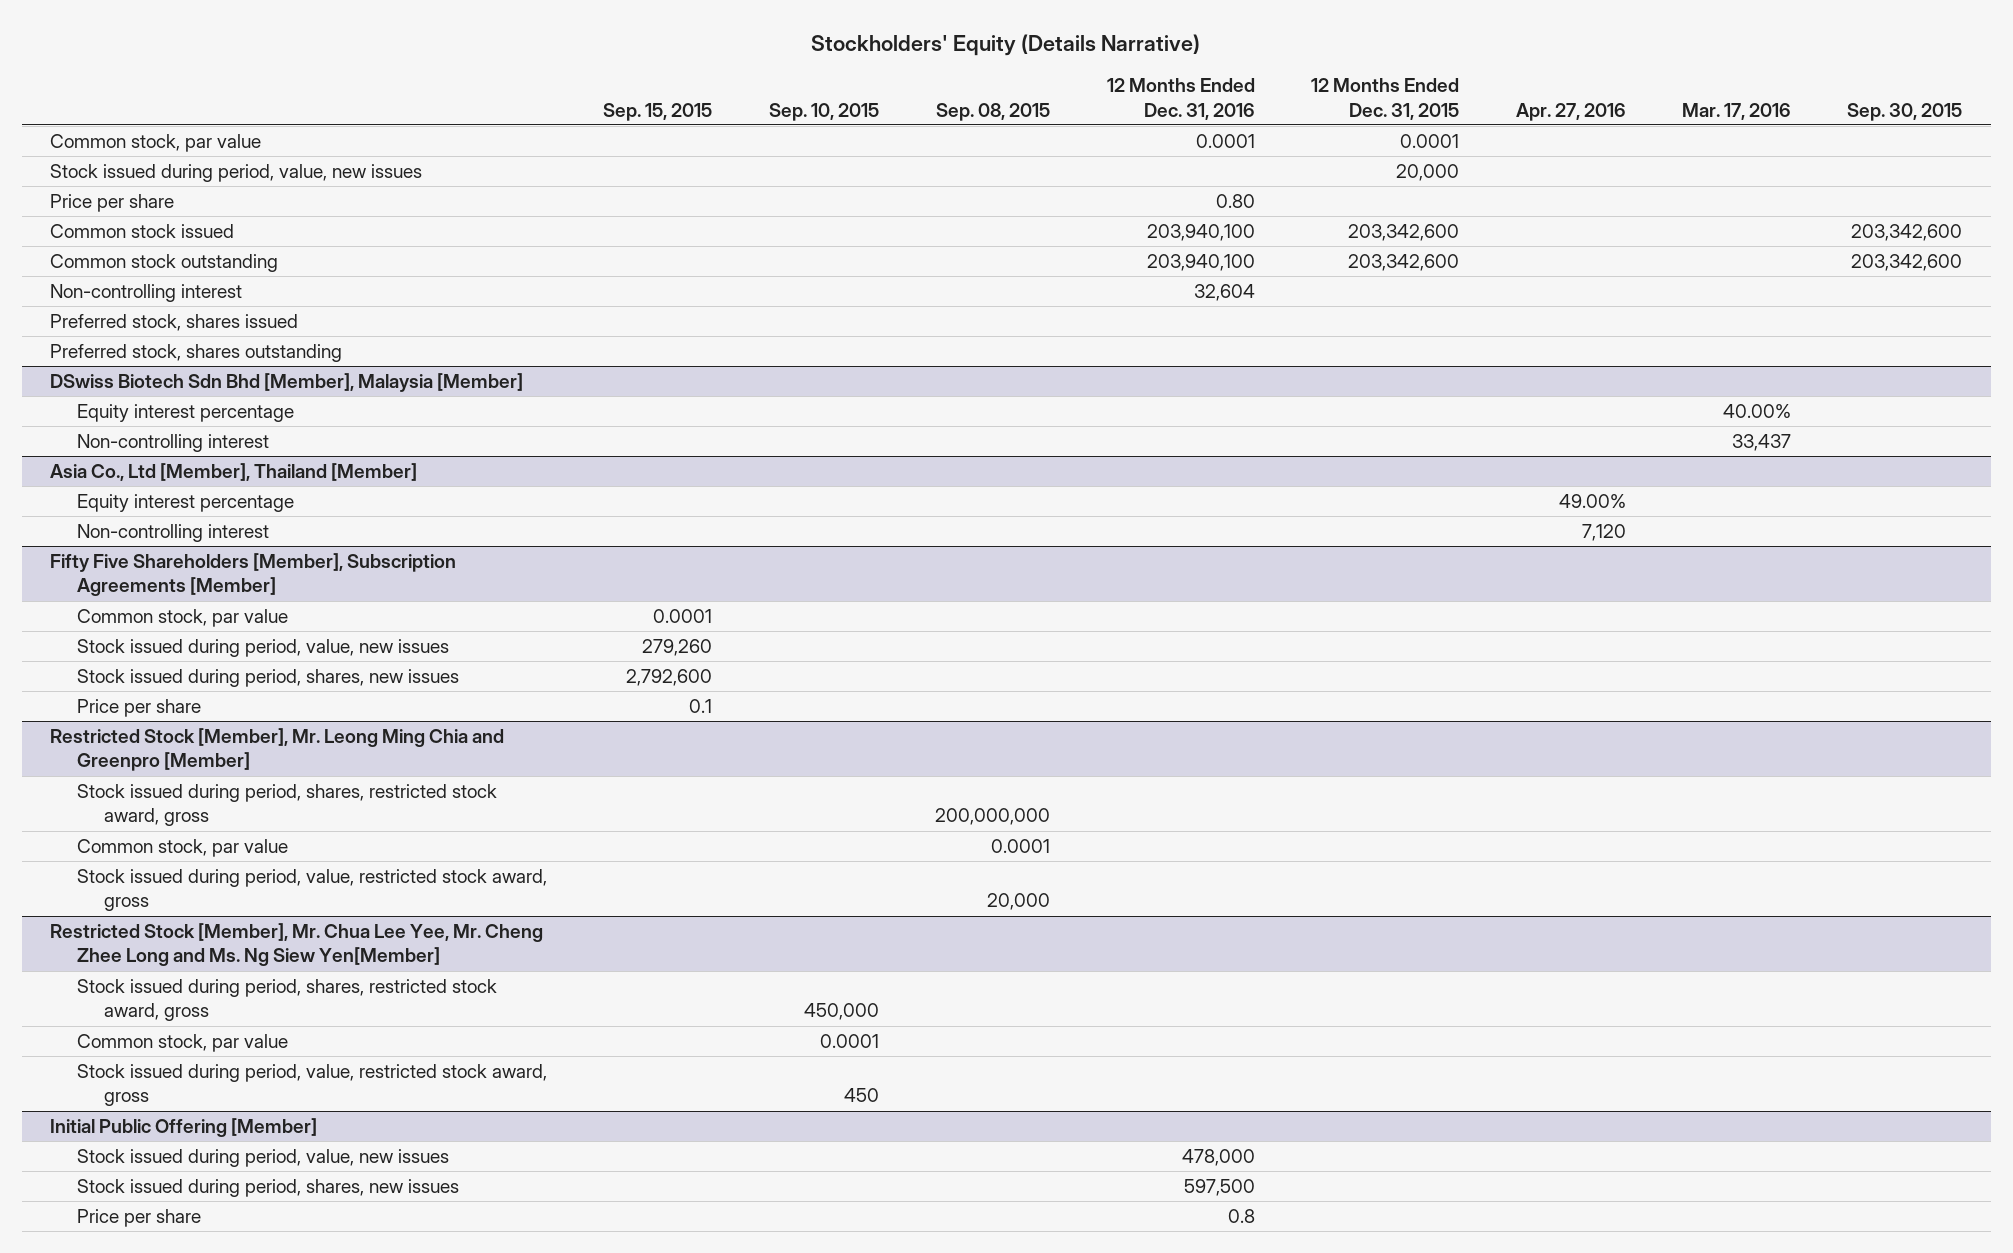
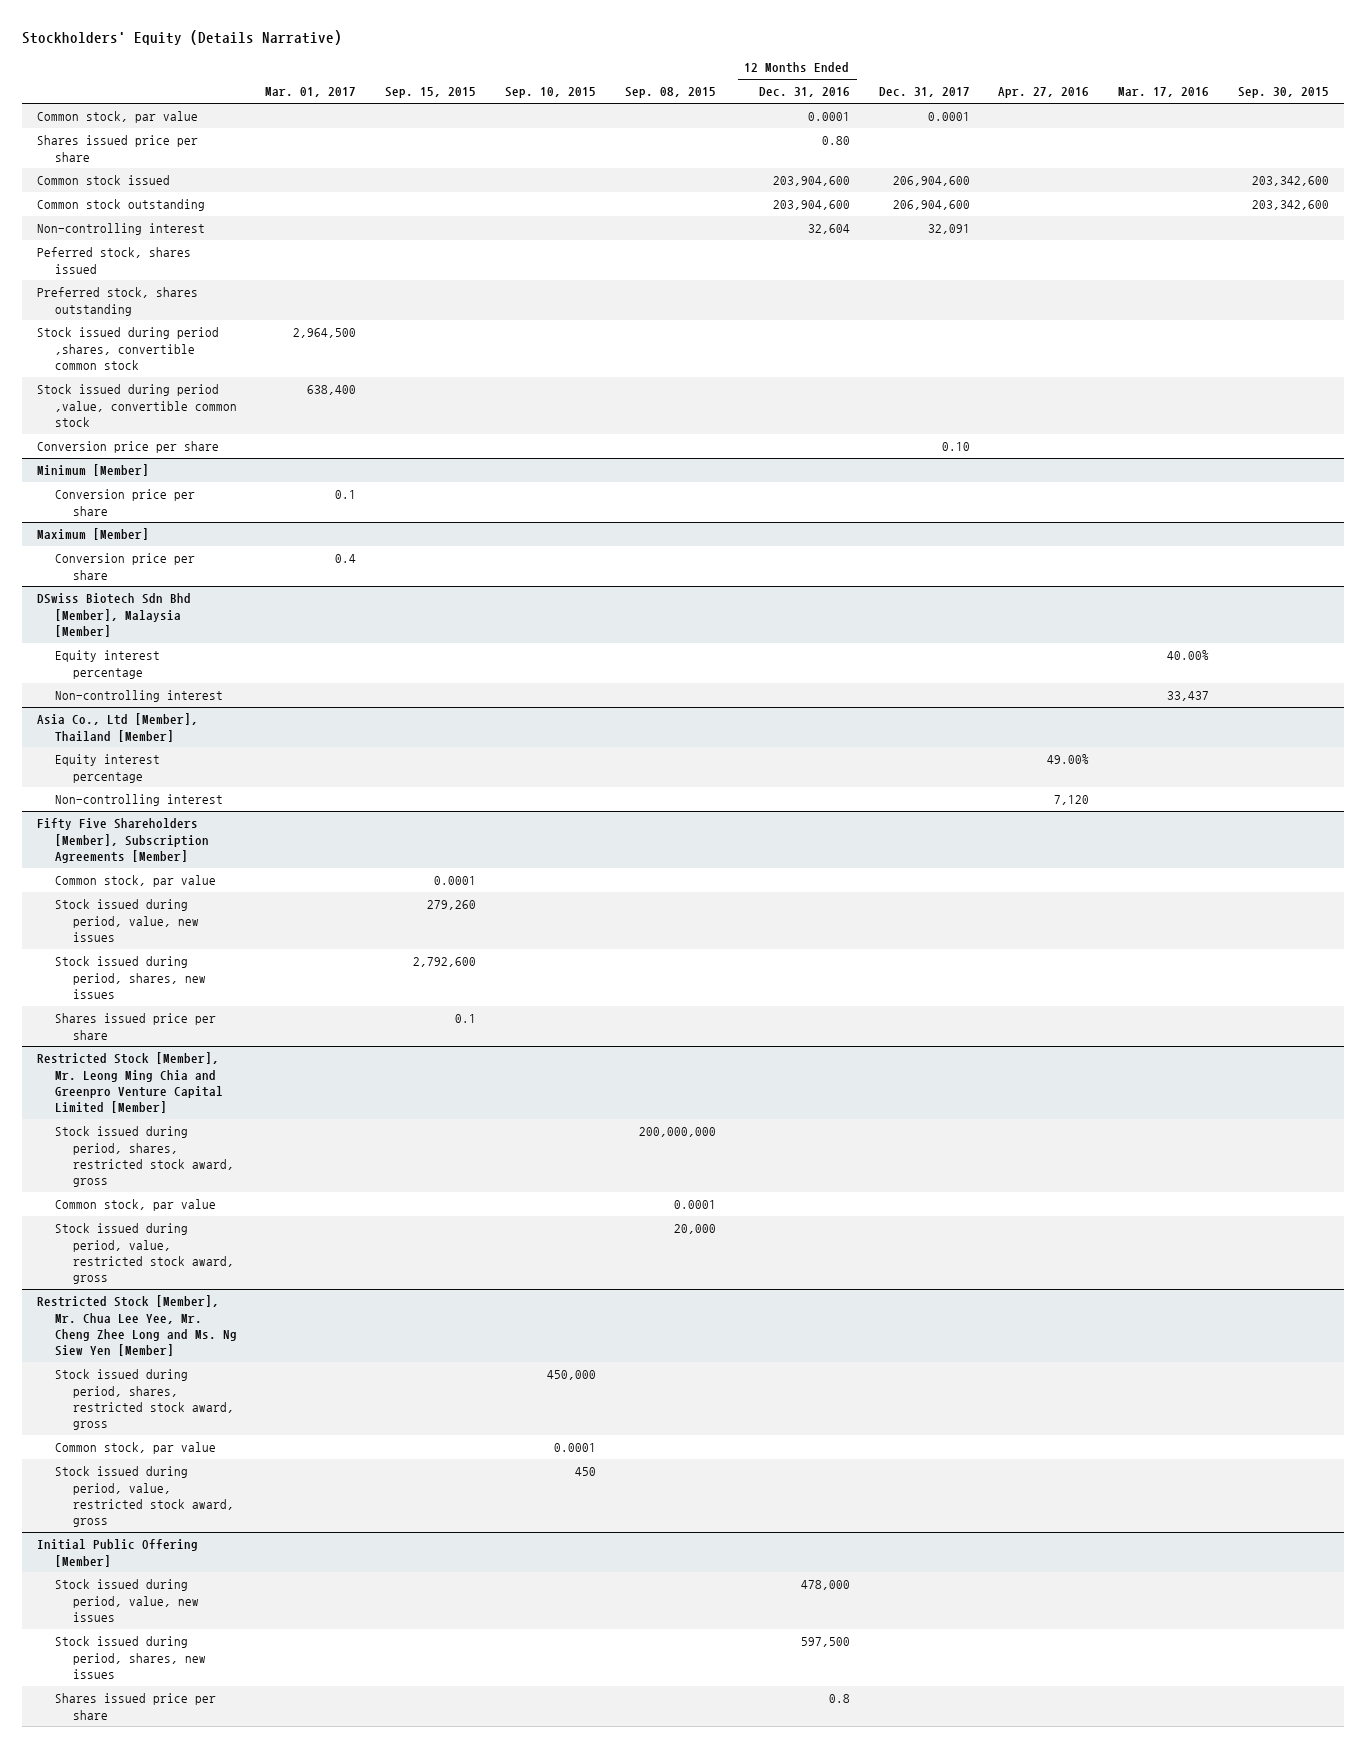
[1311,78,1460,120] 12 Months Ended Dec. 31, 2015 -> none
none -> [265,87,357,98] Mar. 01, 2017
none -> [878,87,970,98] Dec. 31, 2017
[50,164,423,183] Stock issued during period, value, new issues -> none
[50,194,175,213] Price per share -> [36,135,198,162] Shares issued price per share
[1146,224,1255,242] 203,940,100 -> [772,176,850,187] 203,904,600
[1146,254,1255,272] 203,940,100 -> [772,200,850,211] 203,904,600
[50,314,299,332] Preferred stock, shares issued -> [36,247,191,274] Peferred stock, shares issued
none -> [36,327,219,370] Stock issued during period ,shares, convertible common stock
none -> [36,384,237,427] Stock issued during period ,value, convertible common stock
none -> [36,441,219,454] Conversion price per share
none -> [36,464,149,477] Minimum [Member]
none -> [54,489,195,516] Conversion price per share
none -> [36,528,149,541] Maximum [Member]
none -> [54,553,195,580] Conversion price per share
[77,699,202,718] Price per share -> [54,1013,216,1040] Shares issued price per share
[50,728,505,772] Restricted Stock [Member], Mr. Leong Ming Chia and Greenpro [Member] -> [36,1052,223,1114] Restricted Stock [Member], Mr. Leong Ming Chia and Greenpro Venture Capital Limited [Member]
[50,923,544,967] Restricted Stock [Member], Mr. Chua Lee Yee, Mr. Cheng Zhee Long and Ms. Ng Siew Yen[Member] -> [36,1295,237,1357] Restricted Stock [Member], Mr. Chua Lee Yee, Mr. Cheng Zhee Long and Ms. Ng Siew Yen [Member]
[77,1209,202,1228] Price per share -> [54,1693,216,1720] Shares issued price per share

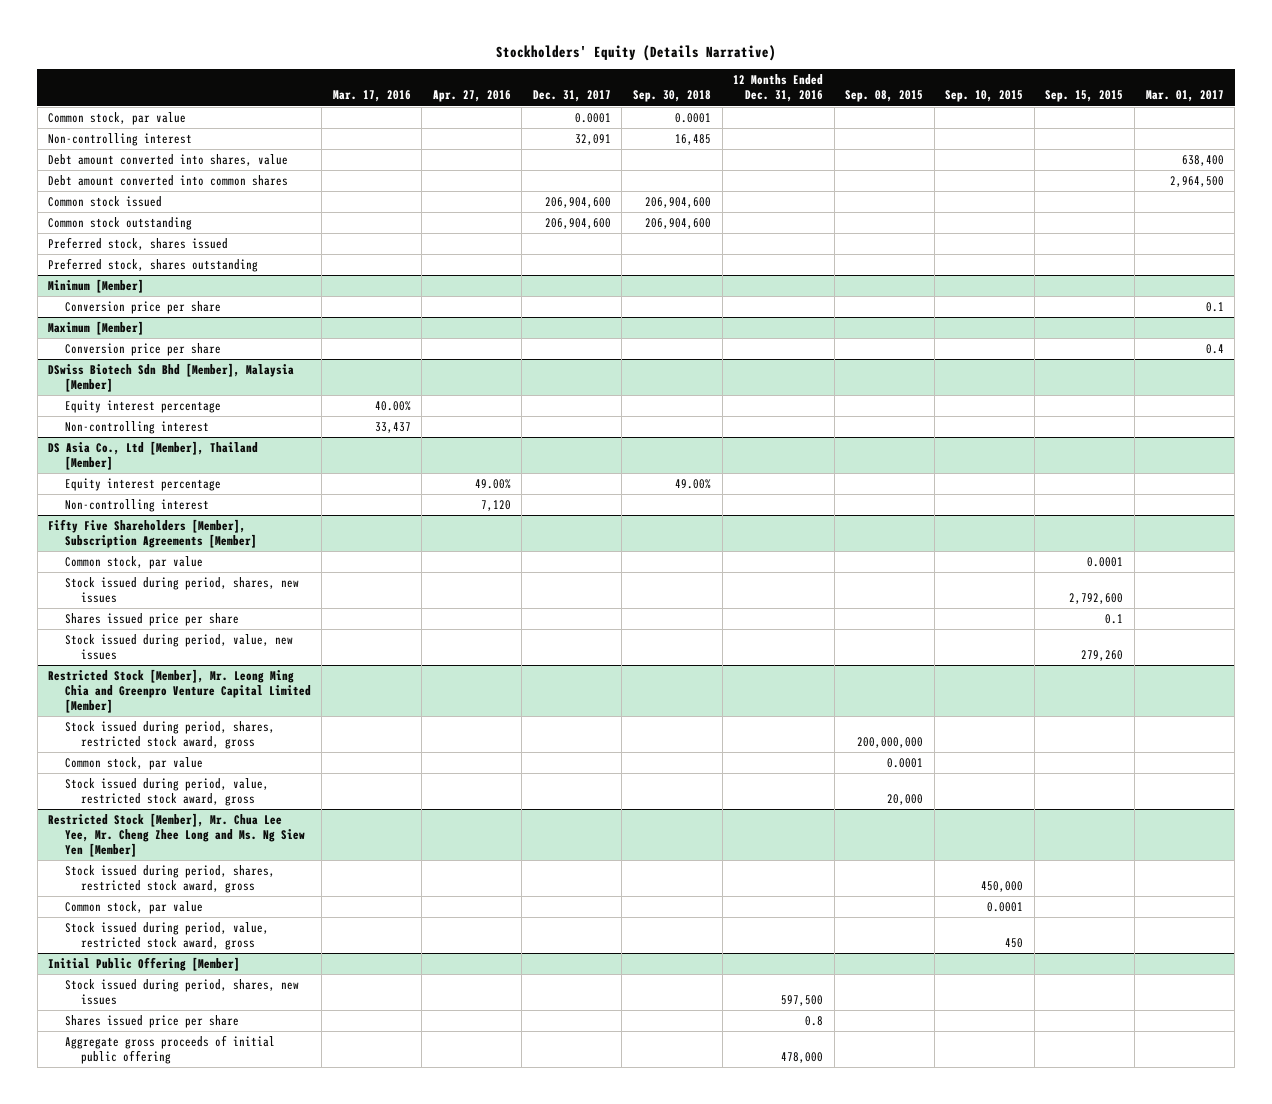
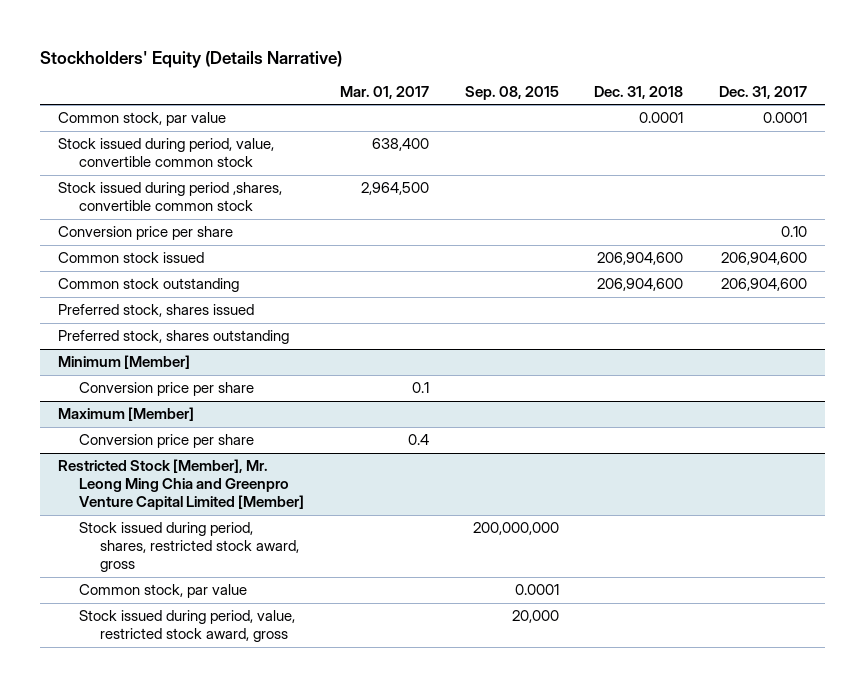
[332,90,411,103] Mar. 17, 2016 -> none
[432,90,511,103] Apr. 27, 2016 -> none
[633,90,712,103] Sep. 30, 2018 -> none
[733,74,824,103] 12 Months Ended Dec. 31, 2016 -> none
[945,90,1024,103] Sep. 10, 2015 -> none
[1045,90,1124,103] Sep. 15, 2015 -> none
none -> [594,86,684,100] Dec. 31, 2018
[48,132,193,146] Non-controlling interest -> none
[48,153,289,166] Debt amount converted into shares, value -> [58,138,275,168] Stock issued during period, value, convertible common stock
[48,174,289,186] Debt amount converted into common shares -> [58,182,283,212] Stock issued during period ,shares, convertible common stock
none -> [58,226,234,241] Conversion price per share
[48,362,295,393] DSwiss Biotech Sdn Bhd [Member], Malaysia [Member] -> none
[64,399,221,413] Equity interest percentage -> none
[64,420,209,434] Non-controlling interest -> none
[48,440,259,471] DS Asia Co., Ltd [Member], Thailand [Member] -> none
[64,477,221,491] Equity interest percentage -> none
[64,498,209,512] Non-controlling interest -> none
[48,518,257,549] Fifty Five Shareholders [Member], Subscription Agreements [Member] -> none
[64,555,203,569] Common stock, par value -> none
[64,576,299,604] Stock issued during period, shares, new issues -> none
[64,612,239,626] Shares issued price per share -> none
[64,633,293,661] Stock issued during period, value, new issues -> none
[48,812,305,858] Restricted Stock [Member], Mr. Chua Lee Yee, Mr. Cheng Zhee Long and Ms. Ng Siew Yen [Member] -> none
[64,864,275,894] Stock issued during period, shares, restricted stock award, gross -> none
[64,900,203,914] Common stock, par value -> none
[64,921,269,951] Stock issued during period, value, restricted stock award, gross -> none
[48,956,241,971] Initial Public Offering [Member] -> none
[64,978,299,1006] Stock issued during period, shares, new issues -> none
[64,1014,239,1028] Shares issued price per share -> none
[64,1034,275,1065] Aggregate gross proceeds of initial public offering -> none

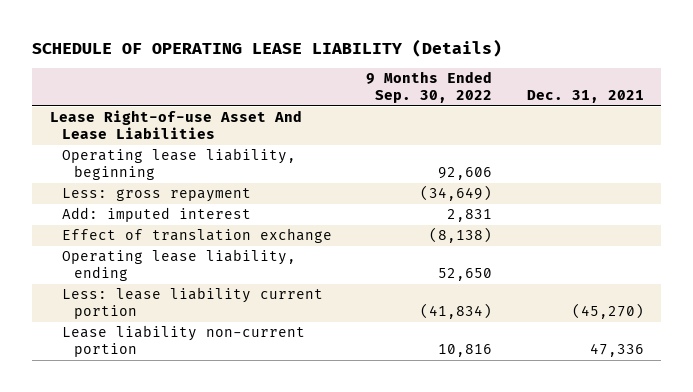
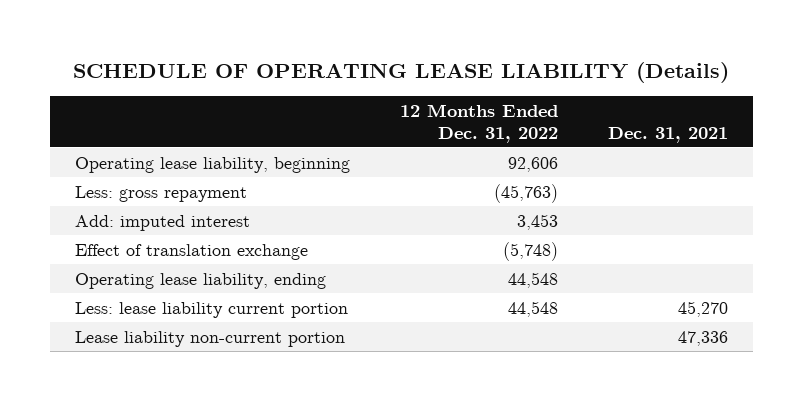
[366,71,493,104] 9 Months Ended Sep. 30, 2022 -> none
none -> [399,103,558,143] 12 Months Ended Dec. 31, 2022
[49,110,302,140] Lease Right-of-use Asset And Lease Liabilities -> none
[571,303,644,320] (45,270) -> [677,300,728,317] 45,270

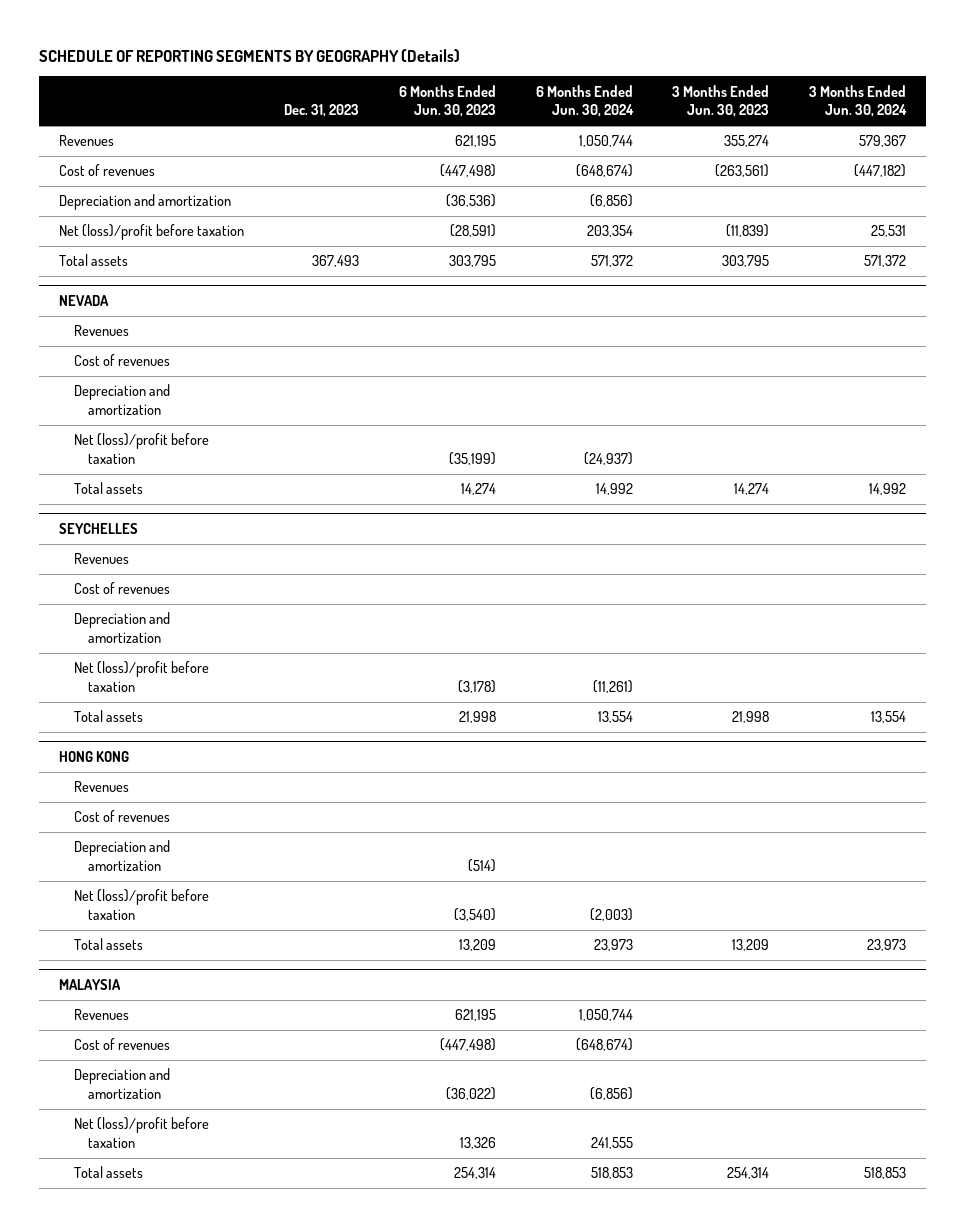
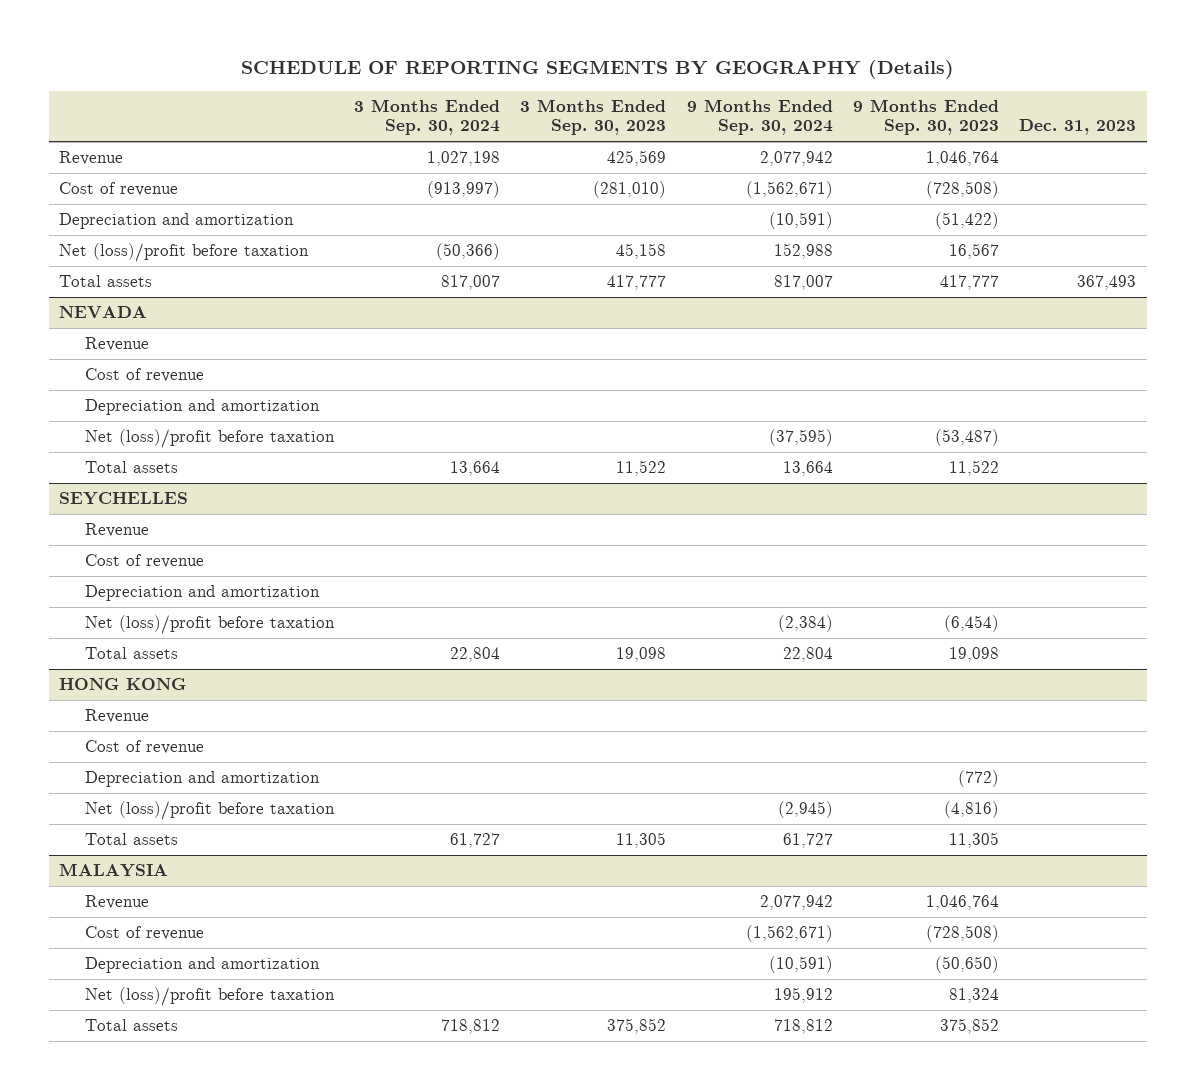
[398,84,496,118] 6 Months Ended Jun. 30, 2023 -> none
[535,84,634,118] 6 Months Ended Jun. 30, 2024 -> none
[672,84,770,118] 3 Months Ended Jun. 30, 2023 -> none
[809,84,908,118] 3 Months Ended Jun. 30, 2024 -> none
none -> [354,99,501,136] 3 Months Ended Sep. 30, 2024
none -> [520,99,667,136] 3 Months Ended Sep. 30, 2023
none -> [686,99,833,136] 9 Months Ended Sep. 30, 2024
none -> [853,99,1000,136] 9 Months Ended Sep. 30, 2023
[59,135,115,147] Revenues -> [59,151,124,166] Revenue
[59,164,156,177] Cost of revenues -> [59,182,179,197] Cost of revenue
[73,325,129,337] Revenues -> [84,337,149,352] Revenue
[73,354,170,367] Cost of revenues -> [84,368,204,383] Cost of revenue
[73,553,129,565] Revenues -> [84,523,149,538] Revenue
[73,582,170,595] Cost of revenues -> [84,554,204,569] Cost of revenue
[73,781,129,793] Revenues -> [84,709,149,724] Revenue
[73,810,170,823] Cost of revenues -> [84,740,204,755] Cost of revenue
[73,1009,129,1021] Revenues -> [84,895,149,910] Revenue
[73,1038,170,1051] Cost of revenues -> [84,926,204,941] Cost of revenue

